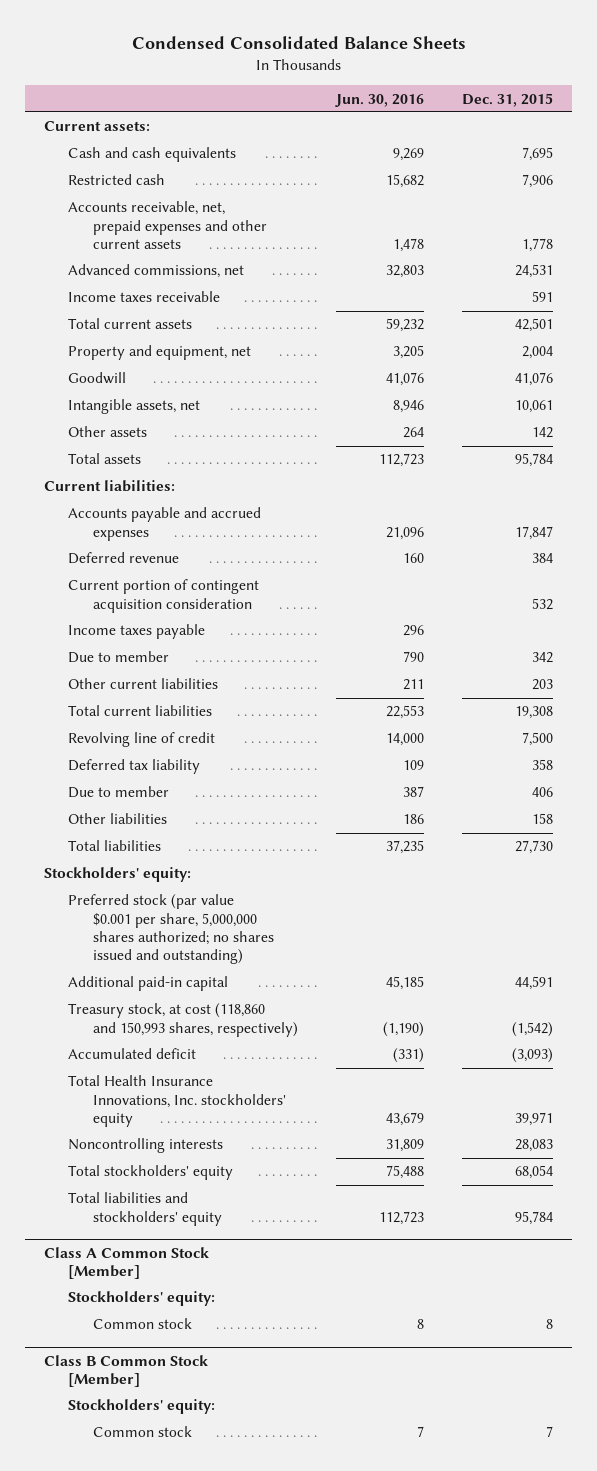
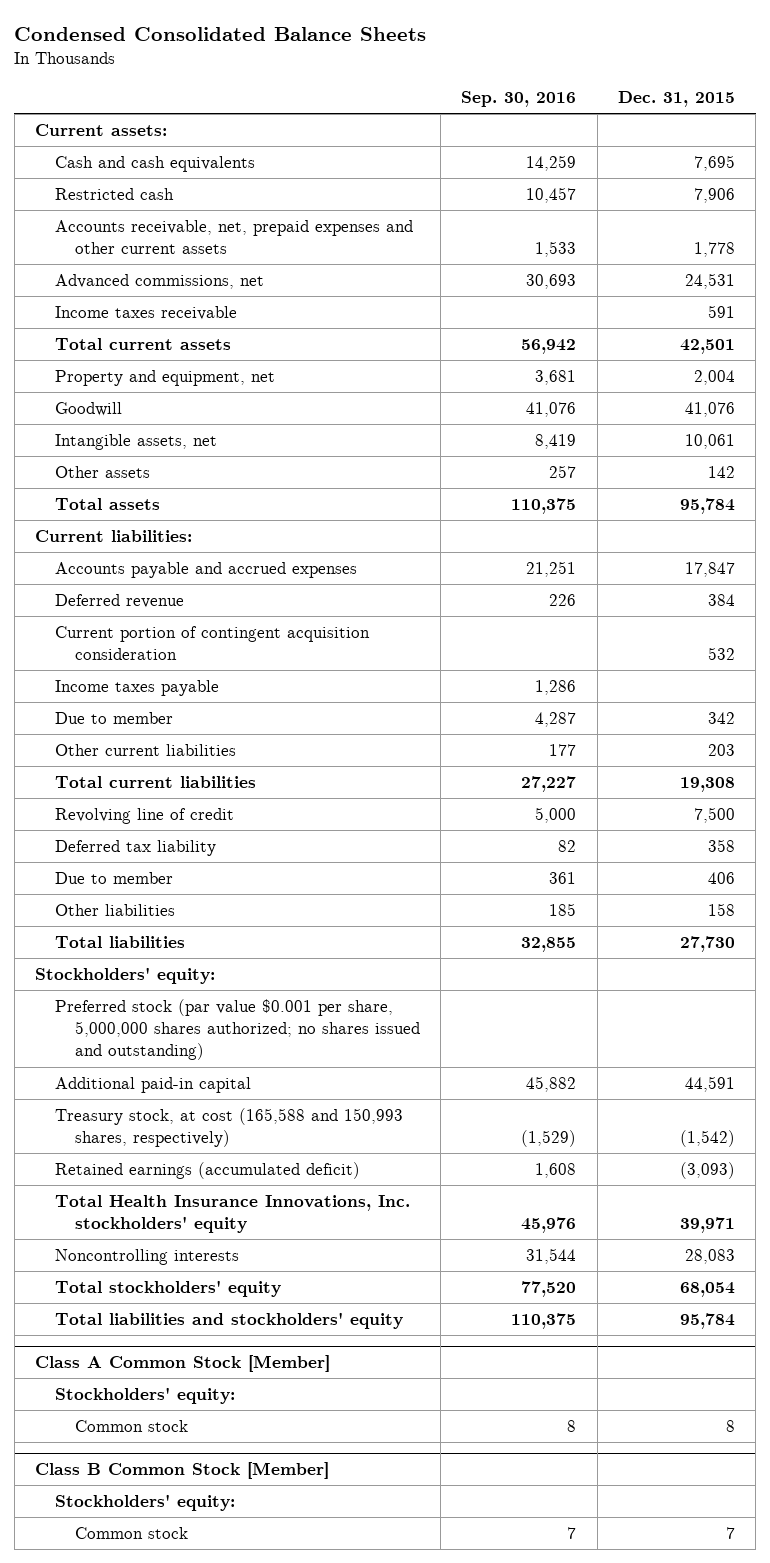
[334,93,424,107] Jun. 30, 2016 -> none
none -> [461,91,577,108] Sep. 30, 2016
[68,1003,298,1037] Treasury stock, at cost (118,860 and 150,993 shares, respectively) -> [54,1107,403,1148] Treasury stock, at cost (165,588 and 150,993 shares, respectively)
[68,1048,197,1060] Accumulated deficit -> [54,1161,360,1179] Retained earnings (accumulated deficit)

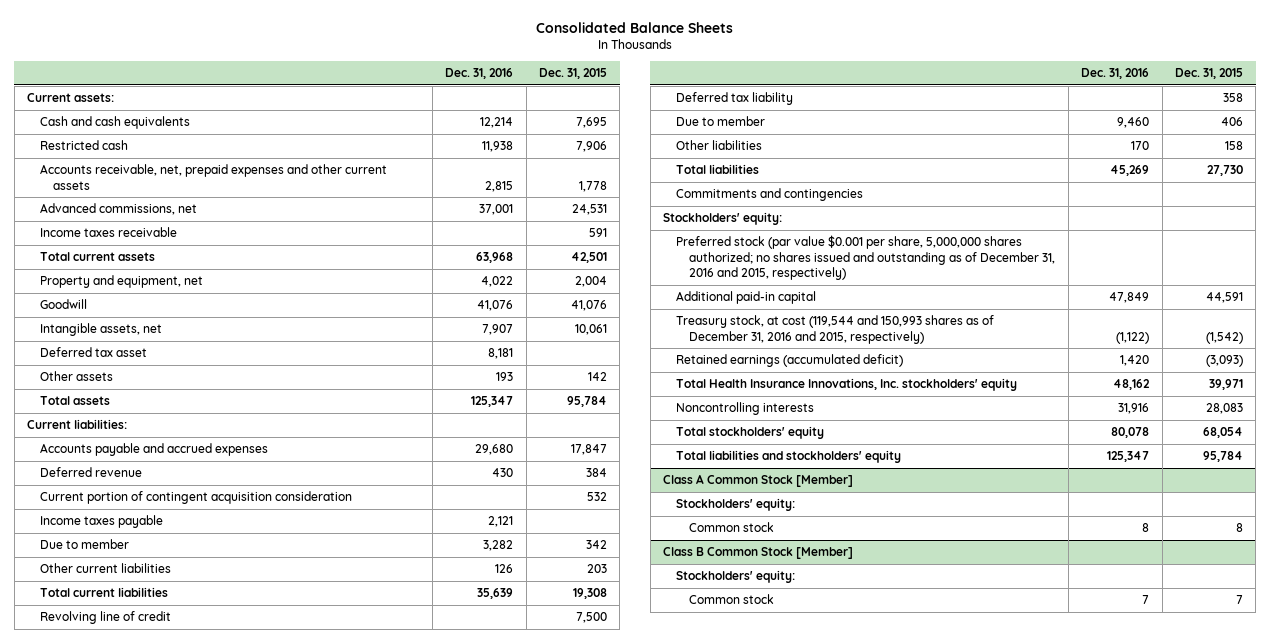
[14,26,427,41] Condensed Consolidated Balance Sheets -> [535,21,733,33] Consolidated Balance Sheets
[461,91,577,108] Sep. 30, 2016 -> none
none -> [445,68,514,80] Dec. 31, 2016
none -> [40,347,148,358] Deferred tax asset
none -> [676,188,864,202] Commitments and contingencies
[54,998,420,1061] Preferred stock (par value $0.001 per share, 5,000,000 shares authorized; no shares issued and outstanding) -> [676,235,1056,281] Preferred stock (par value $0.001 per share, 5,000,000 shares authorized; no shares issued and outstanding as of December 31, 2016 and 2015, respectively)
[54,1107,403,1148] Treasury stock, at cost (165,588 and 150,993 shares, respectively) -> [676,315,995,344] Treasury stock, at cost (119,544 and 150,993 shares as of December 31, 2016 and 2015, respectively)

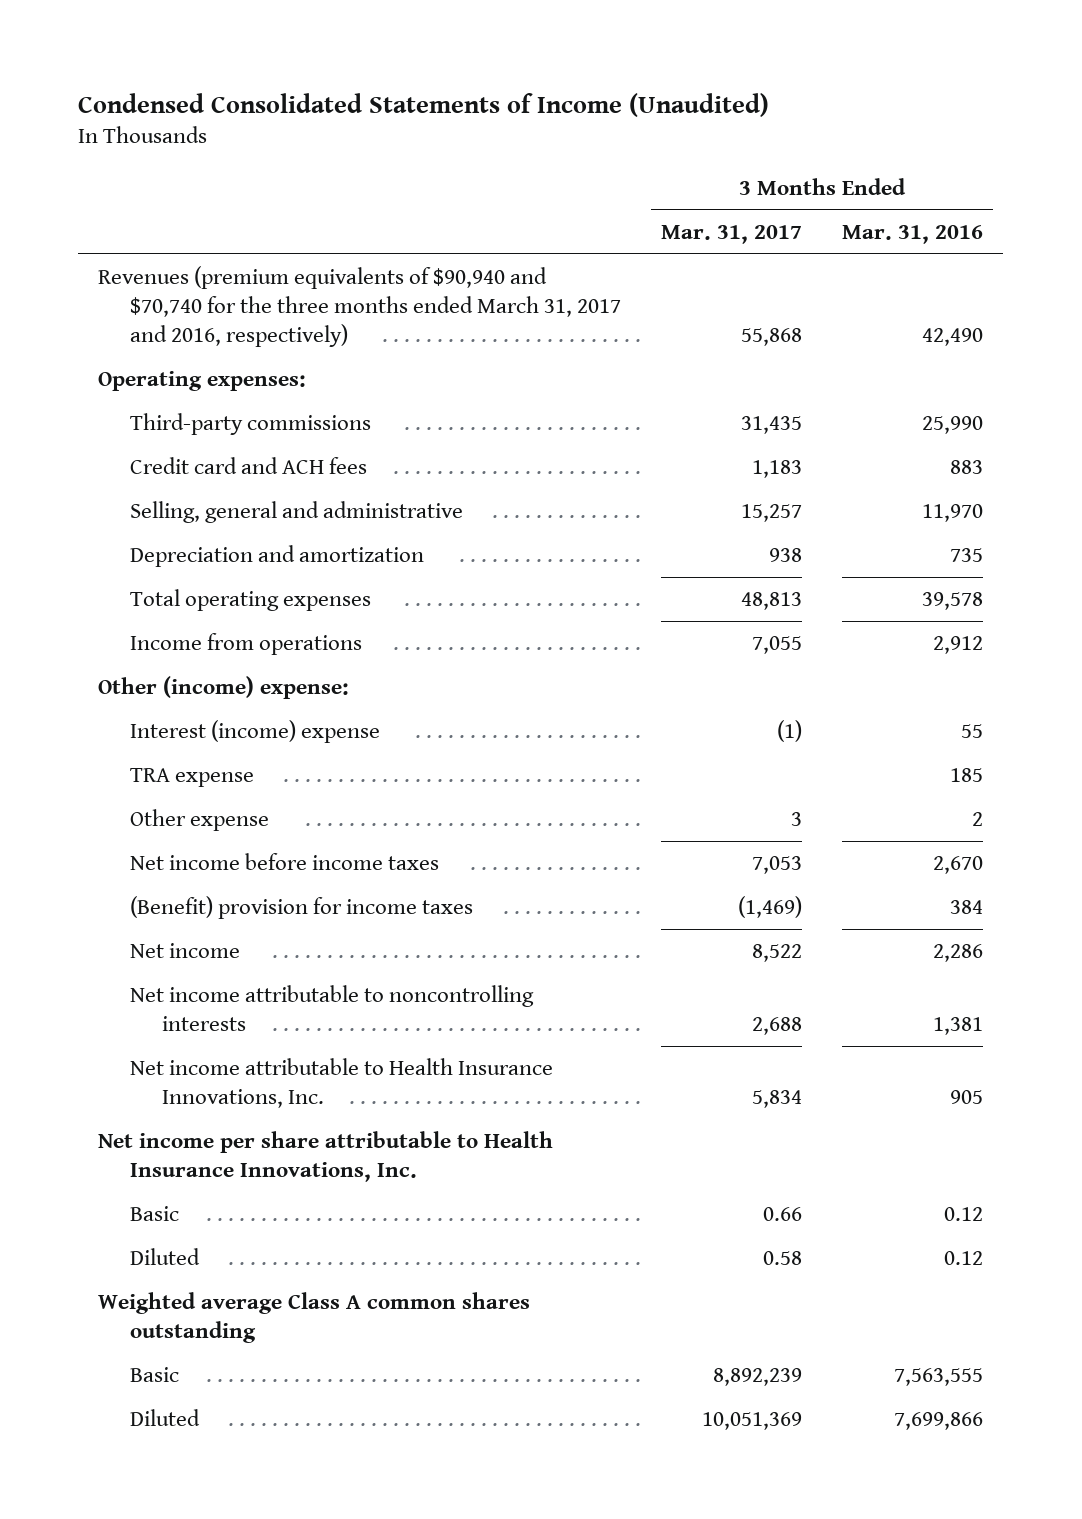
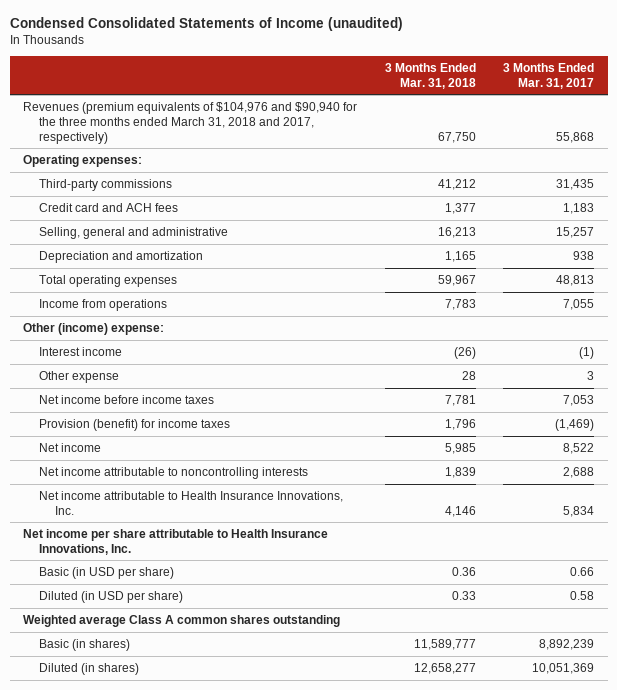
[78,93,770,118] Condensed Consolidated Statements of Income (Unaudited) -> [9,17,403,32] Condensed Consolidated Statements of Income (unaudited)
[842,224,984,244] Mar. 31, 2016 -> none
none -> [384,62,476,89] 3 Months Ended Mar. 31, 2018
[98,265,621,348] Revenues (premium equivalents of $90,940 and $70,740 for the three months ended March 31, 2017 and 2016, respectively) -> [23,101,358,144] Revenues (premium equivalents of $104,976 and $90,940 for the three months ended March 31, 2018 and 2017, respectively)
[129,767,254,787] TRA expense -> none
[129,719,380,743] Interest (income) expense -> [39,346,123,356] Interest income
[129,895,473,919] (Benefit) provision for income taxes -> [39,418,231,431] Provision (benefit) for income taxes
[129,1205,179,1221] Basic -> [39,566,175,579] Basic (in USD per share)
[129,1247,200,1265] Diluted -> [39,590,184,603] Diluted (in USD per share)
[129,1366,179,1382] Basic -> [39,638,131,651] Basic (in shares)
[129,1408,200,1426] Diluted -> [39,662,140,675] Diluted (in shares)

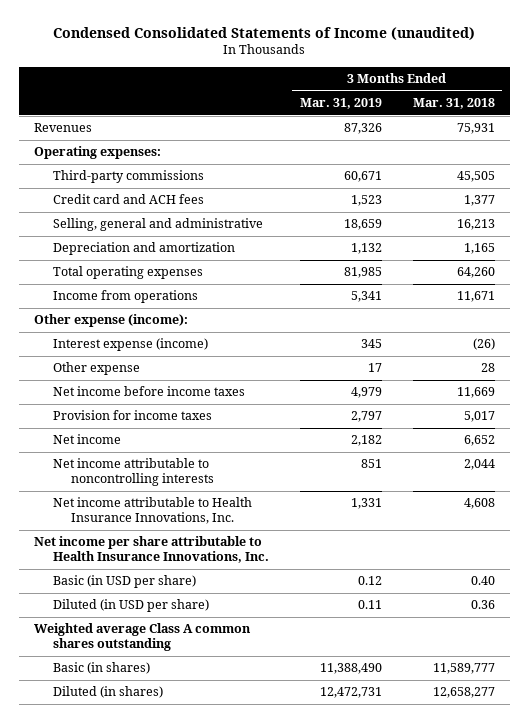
[503,62,595,89] 3 Months Ended Mar. 31, 2017 -> none
none -> [299,98,382,110] Mar. 31, 2019
[23,101,358,144] Revenues (premium equivalents of $104,976 and $90,940 for the three months ended March 31, 2018 and 2017, respectively) -> none
none -> [34,123,93,133] Revenues
[437,178,476,190] 41,212 -> [456,171,495,183] 45,505
[437,274,476,286] 59,967 -> [456,267,495,279] 64,260
[444,298,476,310] 7,783 -> [456,291,495,303] 11,671
[23,322,165,335] Other (income) expense: -> [34,314,189,328] Other expense (income):
[39,346,123,356] Interest income -> [52,338,208,352] Interest expense (income)
[444,394,476,406] 7,781 -> [456,387,495,399] 11,669
[39,418,231,431] Provision (benefit) for income taxes -> [52,410,212,421] Provision for income taxes
[444,418,476,430] 1,796 -> [463,411,495,423] 5,017
[444,442,476,454] 5,985 -> [463,435,495,447] 6,652
[444,466,476,478] 1,839 -> [463,459,495,471] 2,044
[444,505,476,517] 4,146 -> [463,498,495,510] 4,608
[451,566,476,576] 0.36 -> [470,576,495,586] 0.40
[451,590,476,600] 0.33 -> [470,600,495,610] 0.36

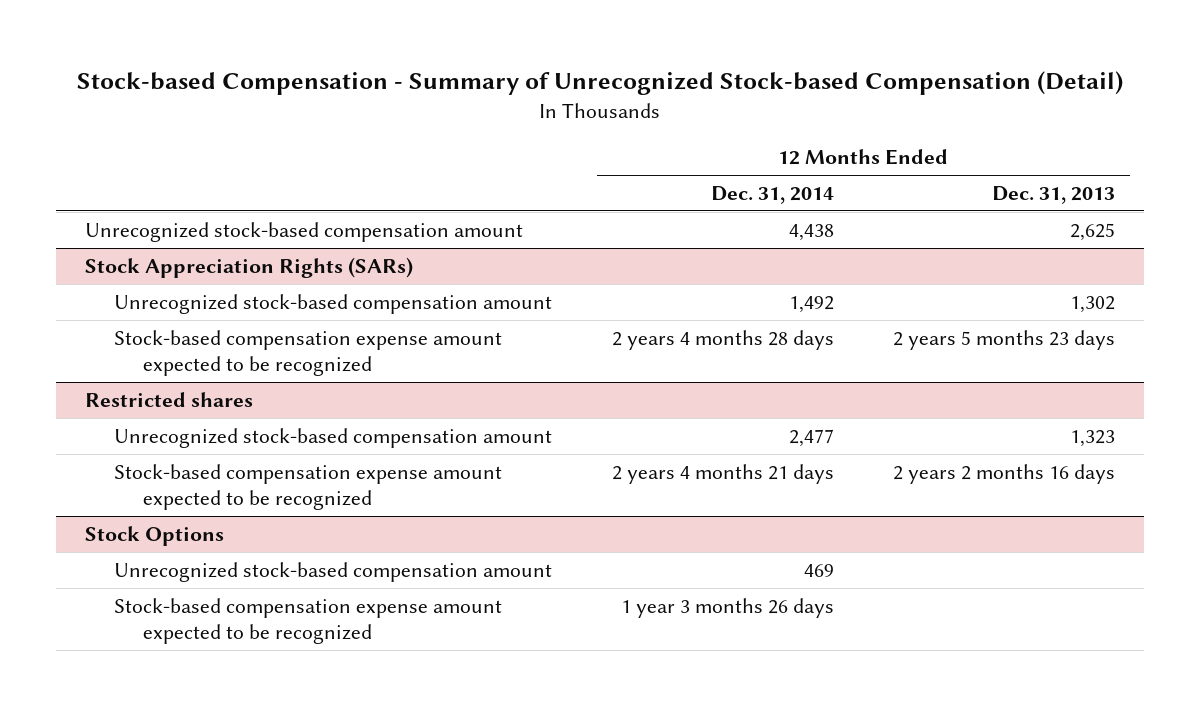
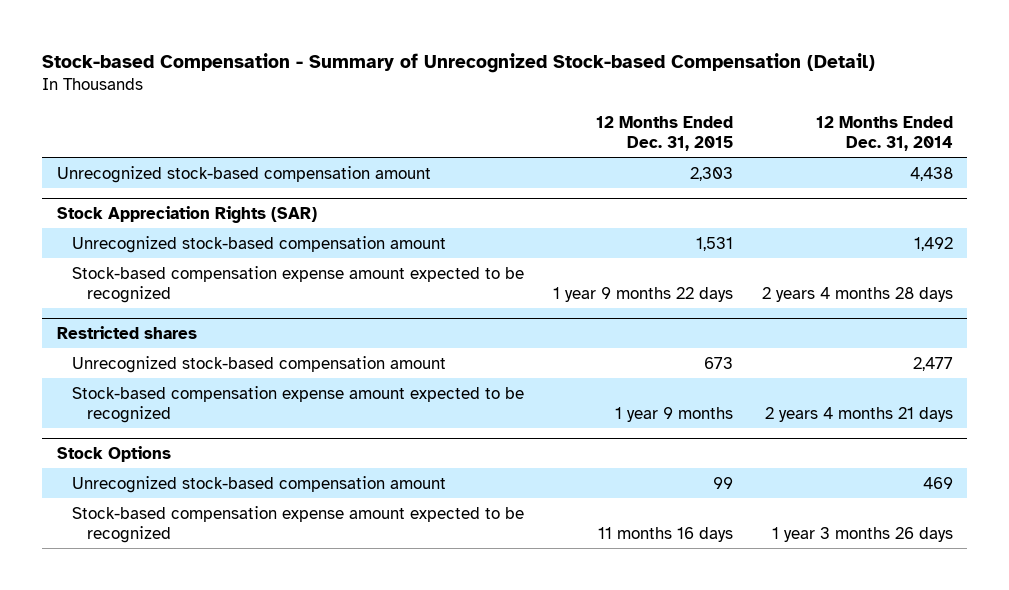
[991,185,1115,204] Dec. 31, 2013 -> none
none -> [595,115,733,151] 12 Months Ended Dec. 31, 2015
[85,256,414,278] Stock Appreciation Rights (SARs) -> [56,205,317,223] Stock Appreciation Rights (SAR)

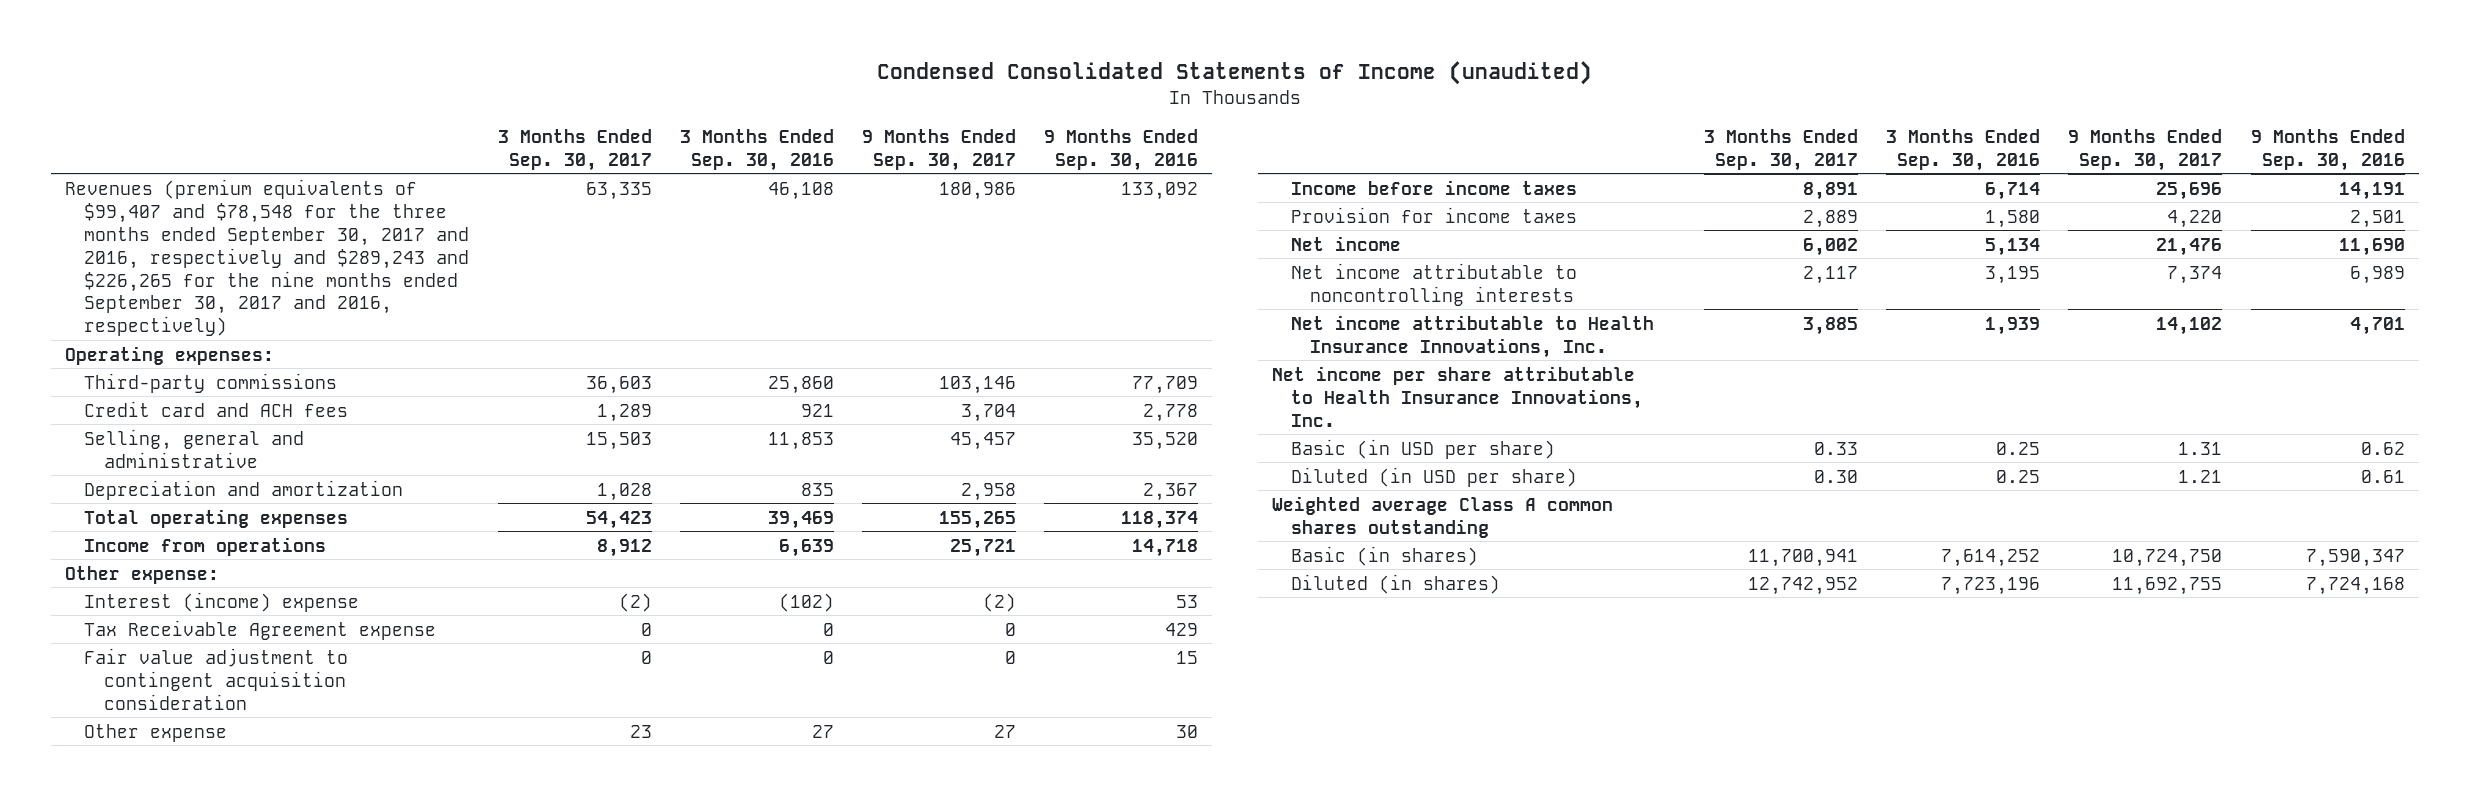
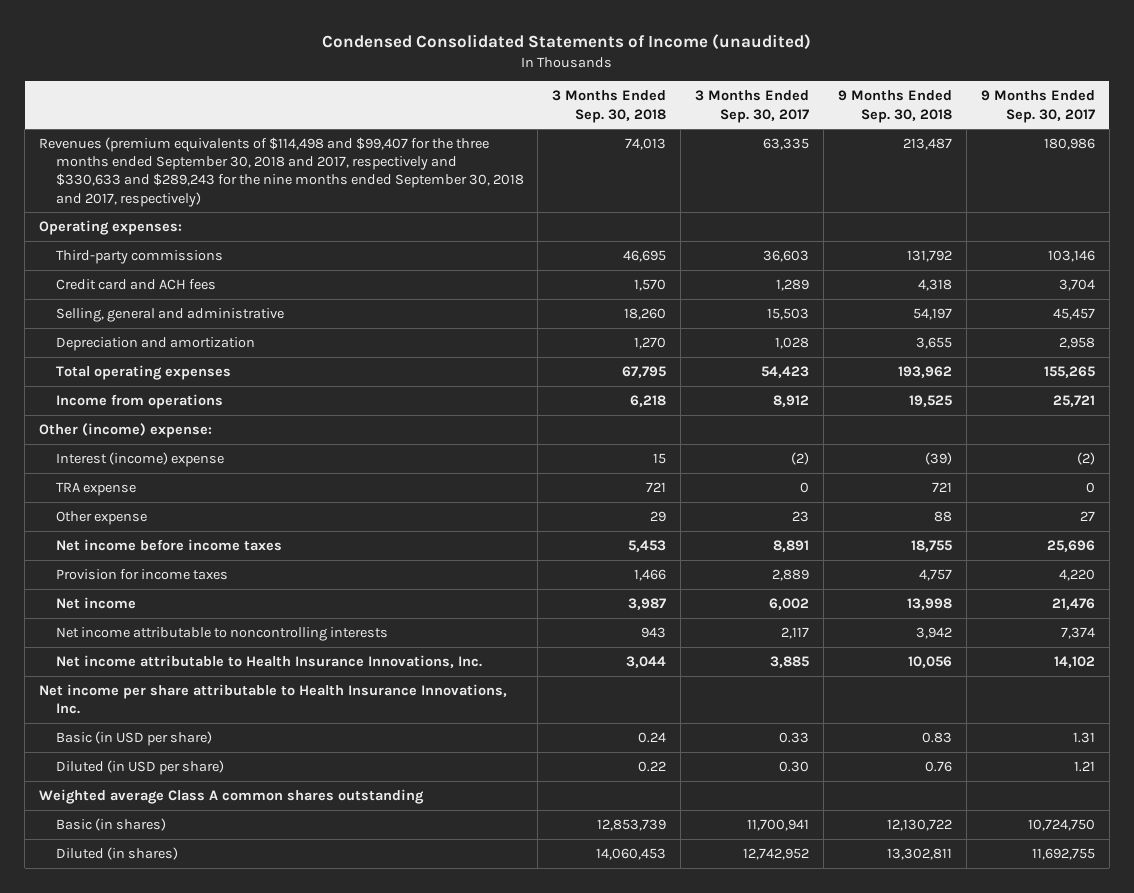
[679,128,834,171] 3 Months Ended Sep. 30, 2016 -> none
[1044,128,1199,171] 9 Months Ended Sep. 30, 2016 -> none
none -> [552,90,667,123] 3 Months Ended Sep. 30, 2018
none -> [837,90,952,123] 9 Months Ended Sep. 30, 2018
[65,178,470,337] Revenues (premium equivalents of $99,407 and $78,548 for the three months ended September 30, 2017 and 2016, respectively and $289,243 and $226,265 for the nine months ended September 30, 2017 and 2016, respectively) -> [38,136,524,207] Revenues (premium equivalents of $114,498 and $99,407 for the three months ended September 30, 2018 and 2017, respectively and $330,633 and $289,243 for the nine months ended September 30, 2018 and 2017, respectively)
[65,565,220,584] Other expense: -> [38,422,212,438] Other (income) expense:
[84,647,349,710] Fair value adjustment to contingent acquisition consideration -> none
[84,619,437,640] Tax Receivable Agreement expense -> [55,481,136,496] TRA expense
[1290,179,1577,195] Income before income taxes -> [55,538,282,551] Net income before income taxes

